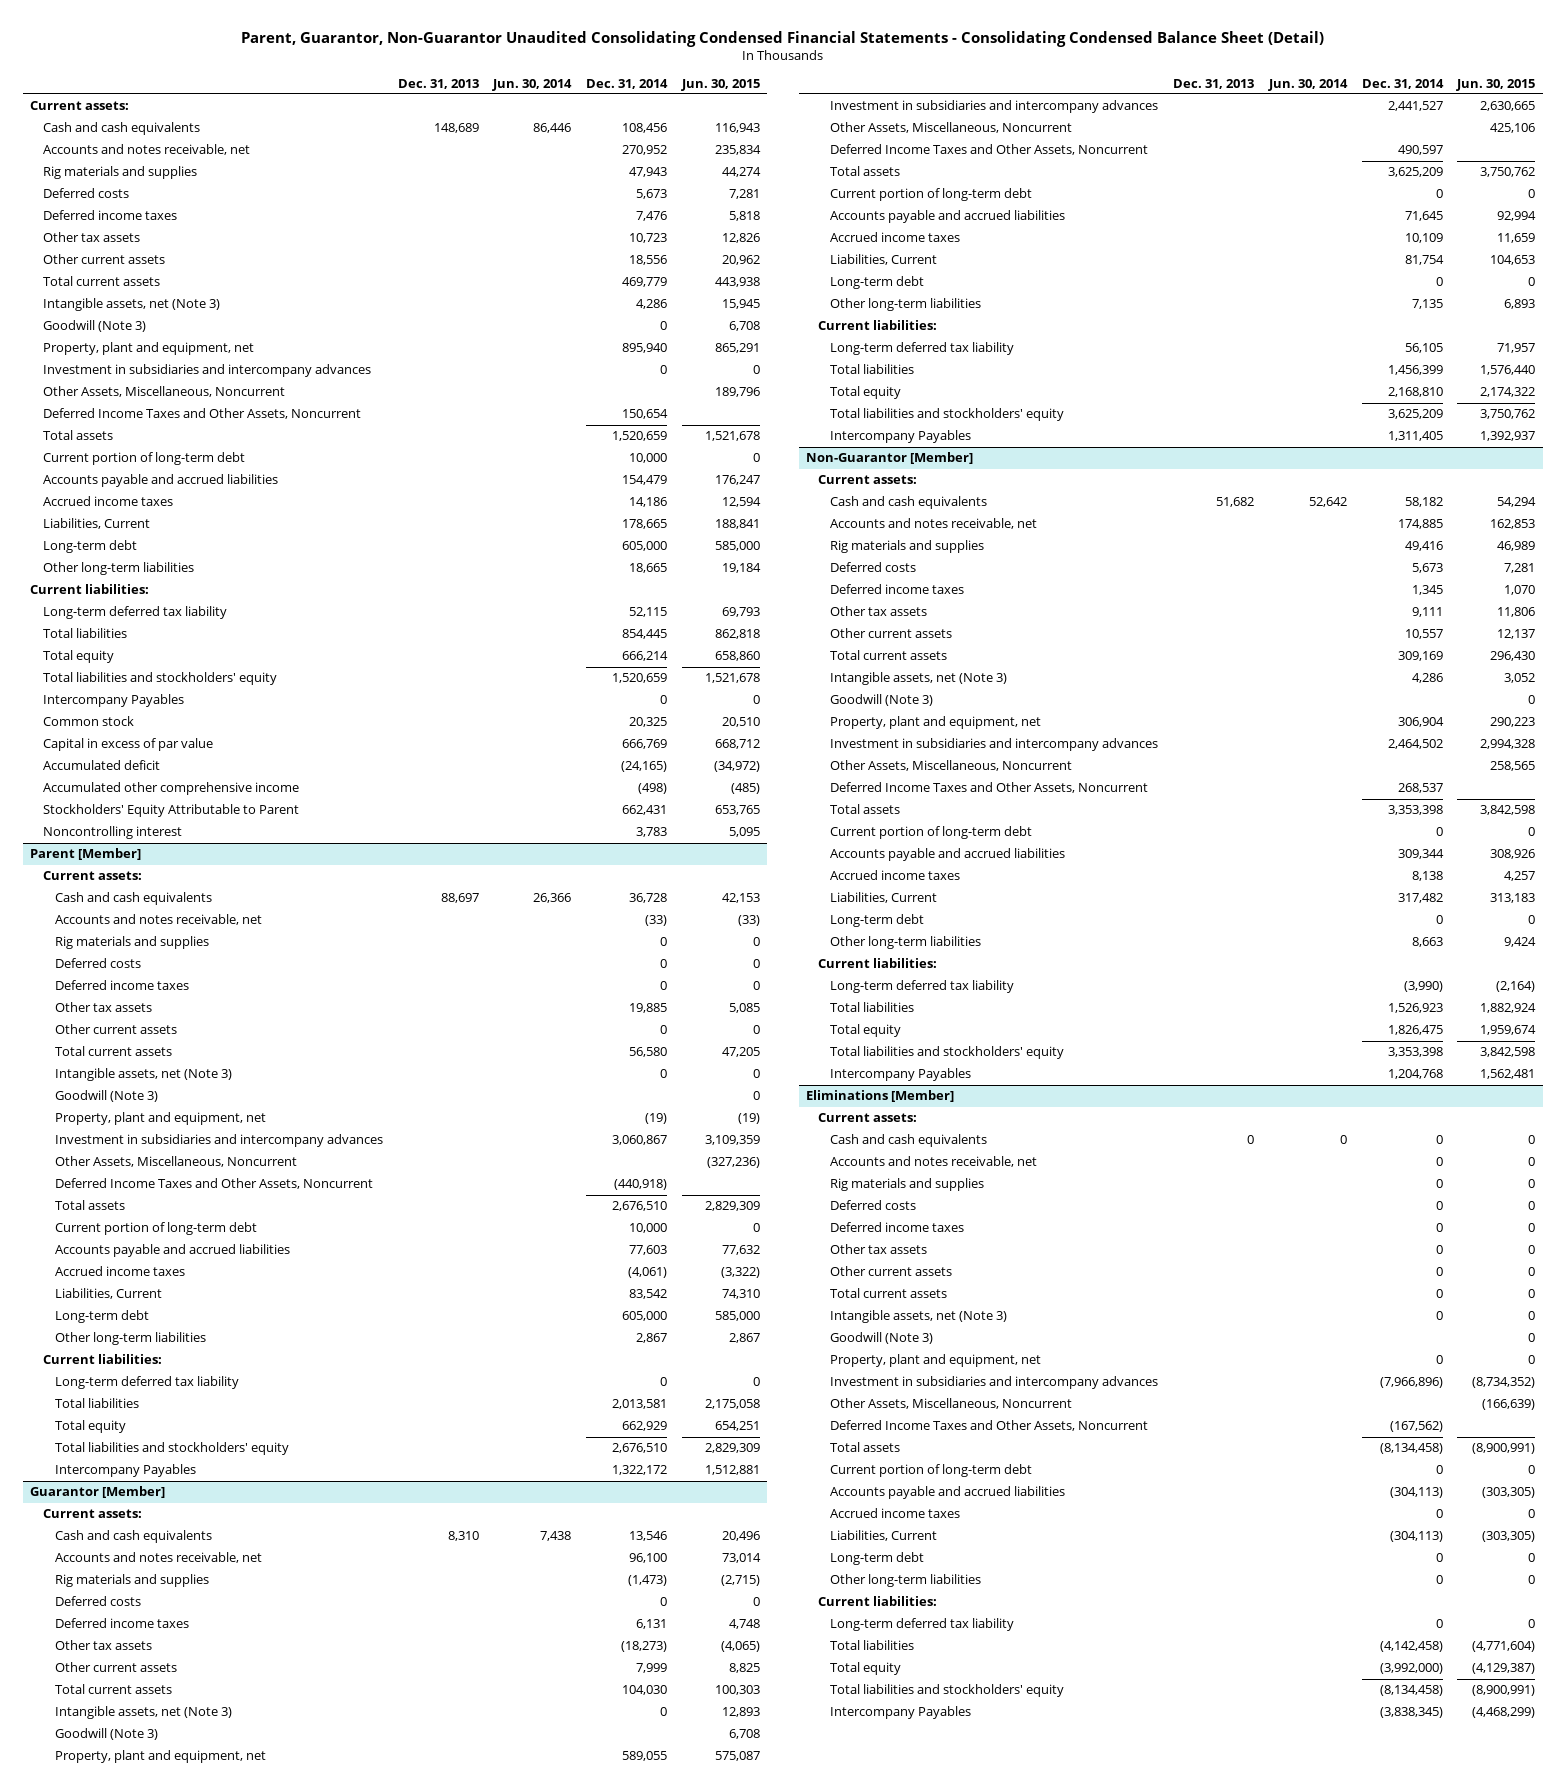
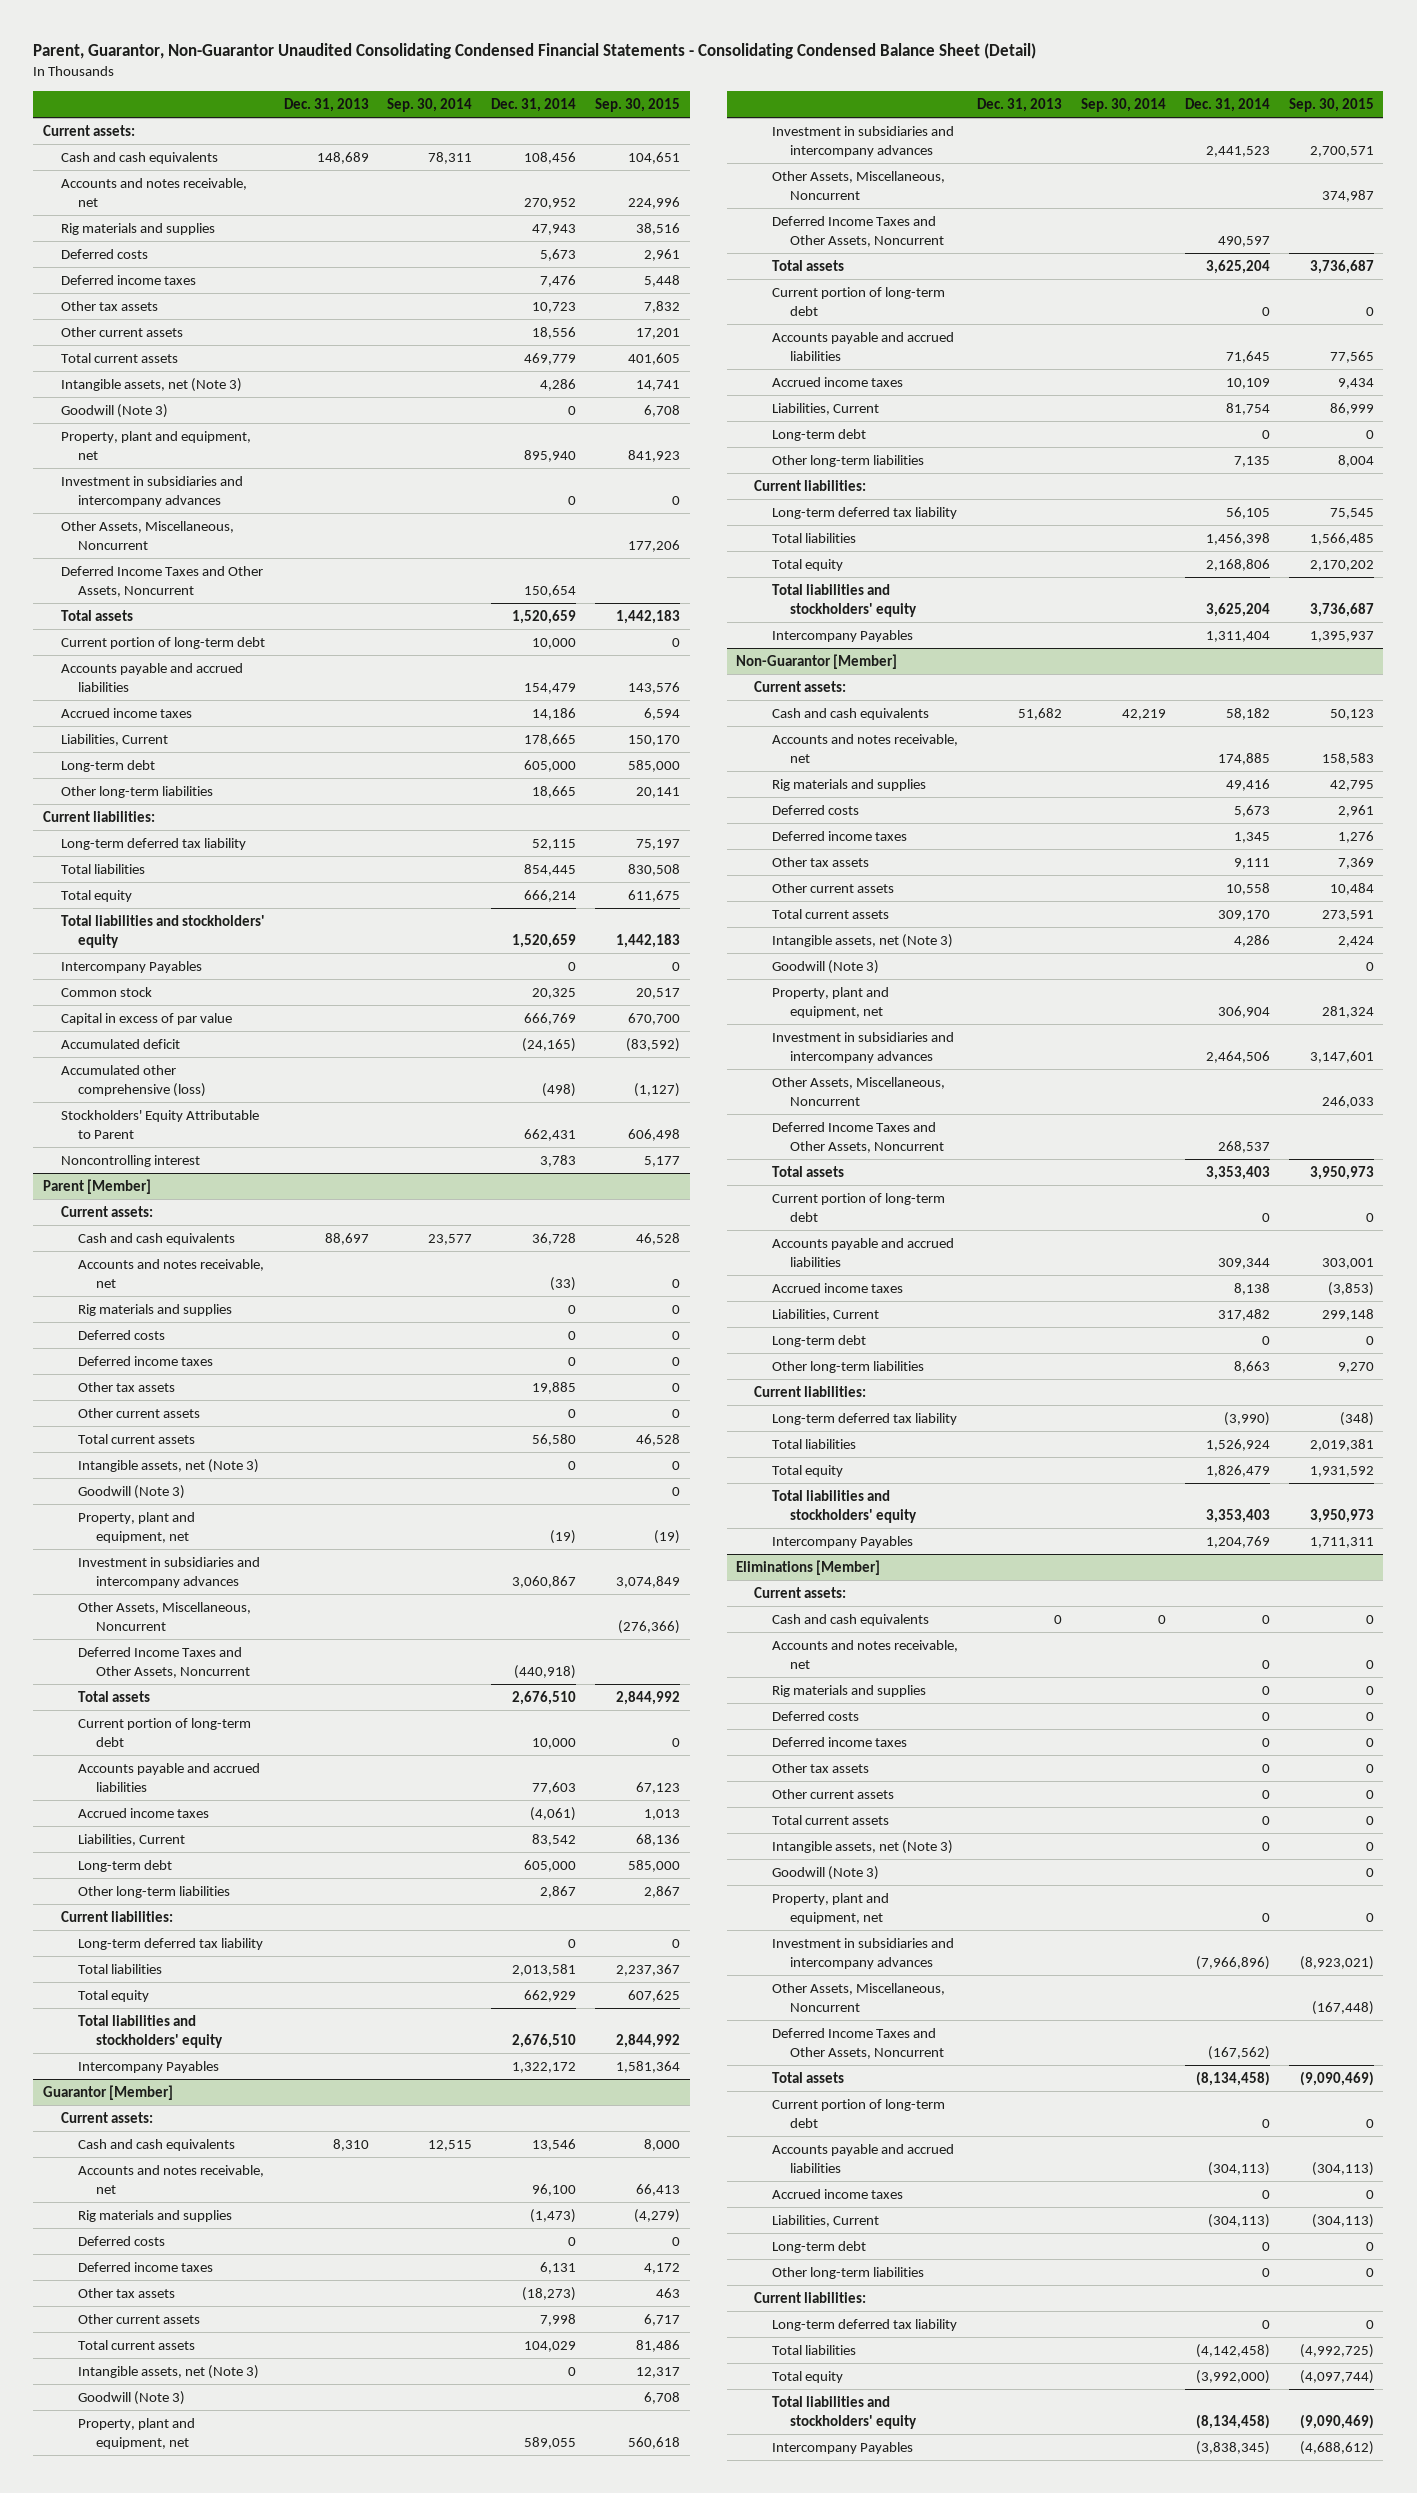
[492,78,573,91] Jun. 30, 2014 -> none
[680,78,760,91] Jun. 30, 2015 -> none
none -> [387,97,473,112] Sep. 30, 2014
none -> [595,97,681,112] Sep. 30, 2015
[42,782,299,796] Accumulated other comprehensive income -> [60,1064,207,1098] Accumulated other comprehensive (loss)
[635,1663,667,1674] 7,999 -> [540,2313,577,2326] 7,998
[621,1685,667,1696] 104,030 -> [524,2340,577,2352] 104,029
[1387,101,1443,112] 2,441,527 -> [1205,146,1270,158] 2,441,523
[1387,167,1443,178] 3,625,209 -> [1205,259,1270,274] 3,625,204
[1387,365,1443,376] 1,456,399 -> [1205,532,1270,545] 1,456,398
[1387,387,1443,398] 2,168,810 -> [1205,558,1270,571] 2,168,806
[1387,409,1443,420] 3,625,209 -> [1205,603,1270,618] 3,625,204
[1387,431,1443,442] 1,311,405 -> [1205,630,1270,642] 1,311,404
[1404,629,1443,640] 10,557 -> [1225,882,1270,895] 10,558
[1397,651,1443,662] 309,169 -> [1217,909,1270,921] 309,170
[1387,739,1443,750] 2,464,502 -> [1205,1051,1270,1064] 2,464,506
[1387,805,1443,816] 3,353,398 -> [1205,1165,1270,1180] 3,353,403
[1387,1003,1443,1014] 1,526,923 -> [1205,1438,1270,1451] 1,526,924
[1387,1025,1443,1036] 1,826,475 -> [1205,1464,1270,1477] 1,826,479
[1387,1047,1443,1058] 3,353,398 -> [1205,1509,1270,1524] 3,353,403
[1387,1069,1443,1080] 1,204,768 -> [1205,1535,1270,1548] 1,204,769

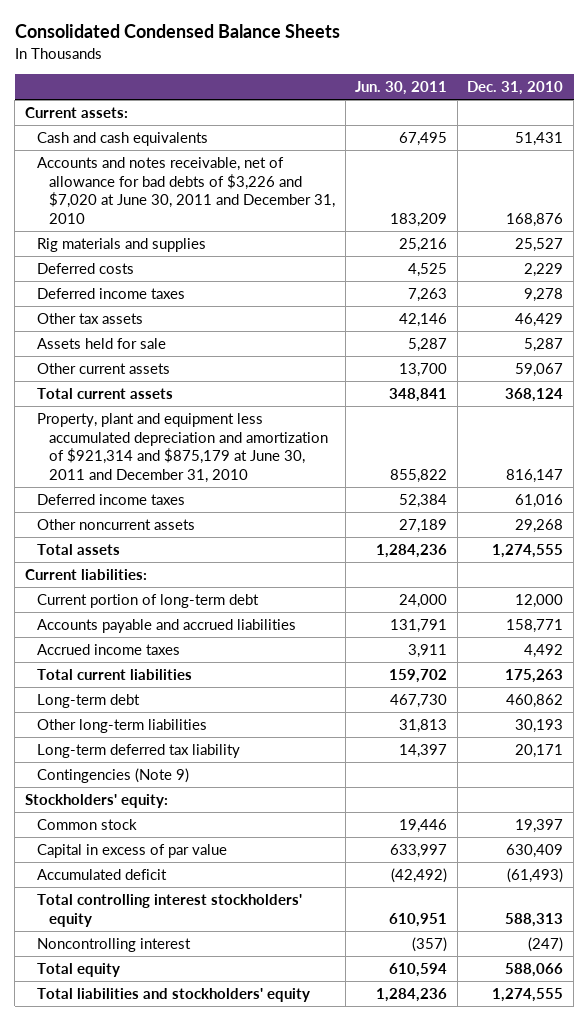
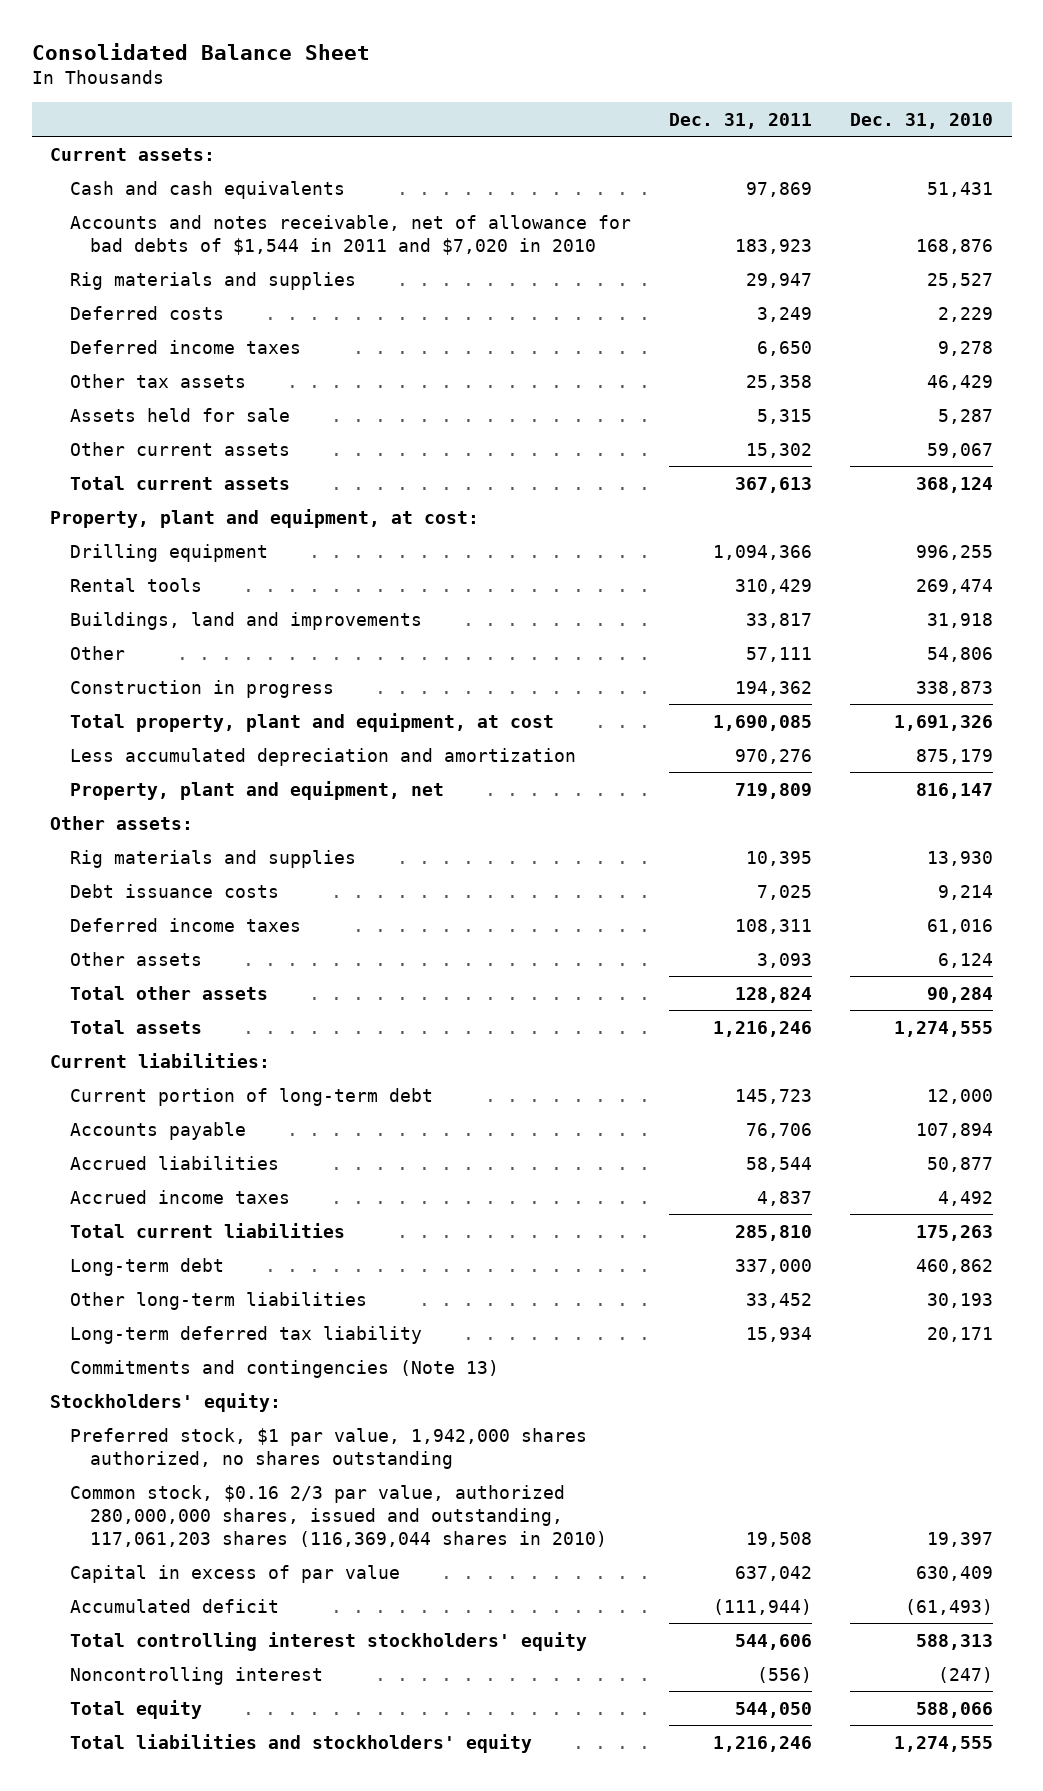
[14,24,340,39] Consolidated Condensed Balance Sheets -> [31,42,370,60] Consolidated Balance Sheet
[355,81,448,96] Jun. 30, 2011 -> none
none -> [668,112,812,129] Dec. 31, 2011
[36,157,336,224] Accounts and notes receivable, net of allowance for bad debts of $3,226 and $7,020 at June 30, 2011 and December 31, 2010 -> [70,214,632,255] Accounts and notes receivable, net of allowance for bad debts of $1,544 in 2011 and $7,020 in 2010
none -> [50,508,480,528] Property, plant and equipment, at cost:
none -> [70,543,269,562] Drilling equipment
none -> [70,577,203,592] Rental tools
none -> [70,611,423,630] Buildings, land and improvements
none -> [70,645,126,660] Other
none -> [70,679,335,698] Construction in progress
none -> [70,712,555,732] Total property, plant and equipment, at cost
none -> [70,747,577,766] Less accumulated depreciation and amortization
[36,413,329,483] Property, plant and equipment less accumulated depreciation and amortization of $921,314 and $875,179 at June 30, 2011 and December 31, 2010 -> [70,780,445,800] Property, plant and equipment, net
none -> [50,815,194,830] Other assets:
none -> [70,849,357,868] Rig materials and supplies
none -> [70,883,280,898] Debt issuance costs
none -> [70,951,203,966] Other assets
[36,519,195,531] Other noncurrent assets -> [70,985,269,1000] Total other assets
[515,519,564,534] 29,268 -> [926,986,993,1003] 90,284
[36,619,296,634] Accounts payable and accrued liabilities -> none
none -> [70,1121,247,1140] Accounts payable
none -> [70,1155,280,1170] Accrued liabilities
[36,768,189,784] Contingencies (Note 9) -> [70,1359,500,1378] Commitments and contingencies (Note 13)
none -> [70,1427,588,1469] Preferred stock, $1 par value, 1,942,000 shares authorized, no shares outstanding
[36,819,137,831] Common stock -> [70,1484,607,1547] Common stock, $0.16 2/3 par value, authorized 280,000,000 shares, issued and outstanding, 117,061,203 shares (116,369,044 shares in 2010)

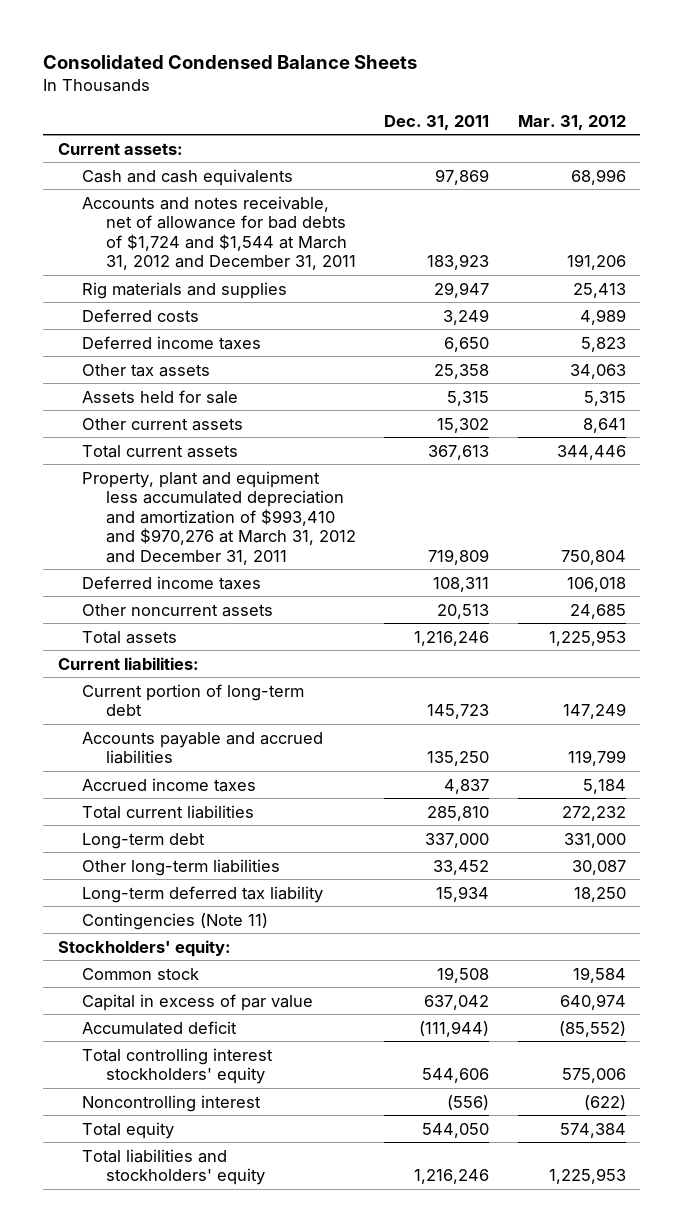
[31,42,370,60] Consolidated Balance Sheet -> [43,54,418,69] Consolidated Condensed Balance Sheets
[849,112,993,129] Dec. 31, 2010 -> none
none -> [517,114,626,130] Mar. 31, 2012
[70,214,632,255] Accounts and notes receivable, net of allowance for bad debts of $1,544 in 2011 and $7,020 in 2010 -> [81,195,356,271] Accounts and notes receivable, net of allowance for bad debts of $1,724 and $1,544 at March 31, 2012 and December 31, 2011
[50,508,480,528] Property, plant and equipment, at cost: -> none
[70,543,269,562] Drilling equipment -> none
[70,577,203,592] Rental tools -> none
[70,611,423,630] Buildings, land and improvements -> none
[70,645,126,660] Other -> none
[70,679,335,698] Construction in progress -> none
[70,712,555,732] Total property, plant and equipment, at cost -> none
[70,747,577,766] Less accumulated depreciation and amortization -> none
[50,815,194,830] Other assets: -> none
[70,849,357,868] Rig materials and supplies -> none
[70,883,280,898] Debt issuance costs -> none
[70,780,445,800] Property, plant and equipment, net -> [81,470,356,565] Property, plant and equipment less accumulated depreciation and amortization of $993,410 and $970,276 at March 31, 2012 and December 31, 2011
[70,951,203,966] Other assets -> none
[70,985,269,1000] Total other assets -> [81,603,273,617] Other noncurrent assets
[734,986,812,1003] 128,824 -> [437,603,490,619] 20,513
[70,1121,247,1140] Accounts payable -> none
[70,1155,280,1170] Accrued liabilities -> none
none -> [81,731,323,765] Accounts payable and accrued liabilities
[70,1359,500,1378] Commitments and contingencies (Note 13) -> [81,912,268,930] Contingencies (Note 11)
[70,1427,588,1469] Preferred stock, $1 par value, 1,942,000 shares authorized, no shares outstanding -> none
[70,1484,607,1547] Common stock, $0.16 2/3 par value, authorized 280,000,000 shares, issued and outstanding, 117,061,203 shares (116,369,044 shares in 2010) -> [81,967,199,980] Common stock

